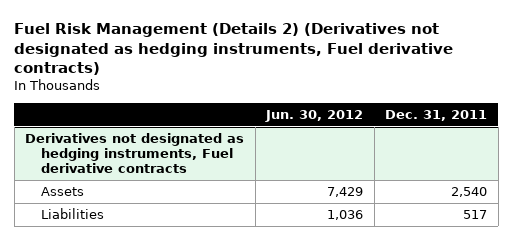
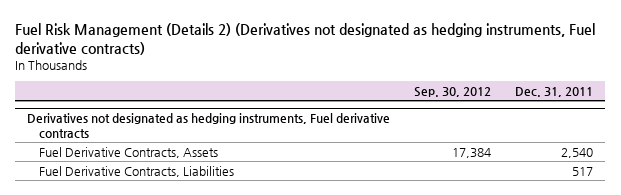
[265,109,364,122] Jun. 30, 2012 -> none
none -> [414,87,492,98] Sep. 30, 2012
[41,187,85,197] Assets -> [39,146,219,158] Fuel Derivative Contracts, Assets
[41,208,105,220] Liabilities -> [39,165,235,177] Fuel Derivative Contracts, Liabilities

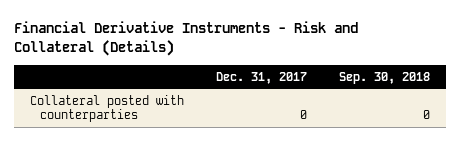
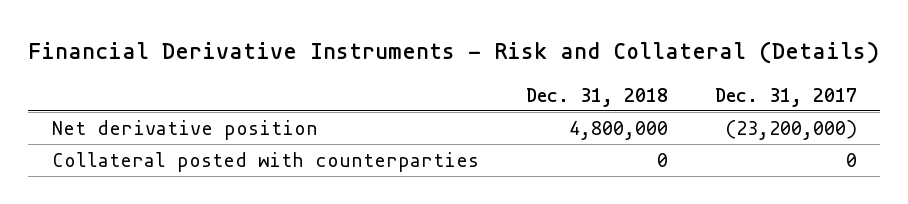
[338,71,430,84] Sep. 30, 2018 -> none
none -> [525,87,668,107] Dec. 31, 2018
none -> [51,119,318,140] Net derivative position

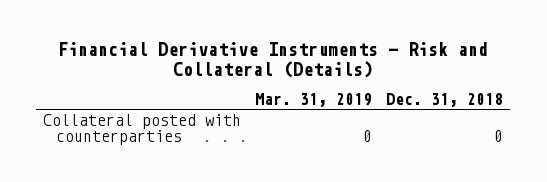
[714,87,857,107] Dec. 31, 2017 -> none
none -> [255,93,373,108] Mar. 31, 2019
[51,119,318,140] Net derivative position -> none

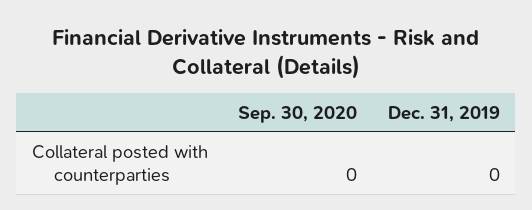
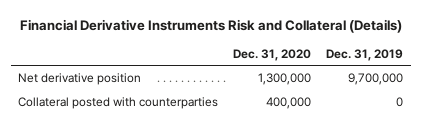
[51,29,479,80] Financial Derivative Instruments - Risk and Collateral (Details) -> [19,18,402,33] Financial Derivative Instruments Risk and Collateral (Details)
[238,105,358,123] Sep. 30, 2020 -> none
none -> [233,48,312,61] Dec. 31, 2020
none -> [18,73,142,86] Net derivative position

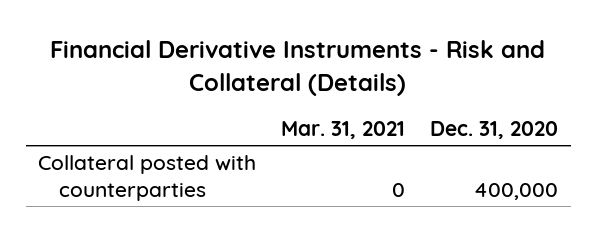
[19,18,402,33] Financial Derivative Instruments Risk and Collateral (Details) -> [50,40,546,96] Financial Derivative Instruments - Risk and Collateral (Details)
[326,48,404,61] Dec. 31, 2019 -> none
none -> [281,120,406,139] Mar. 31, 2021
[18,73,142,86] Net derivative position -> none

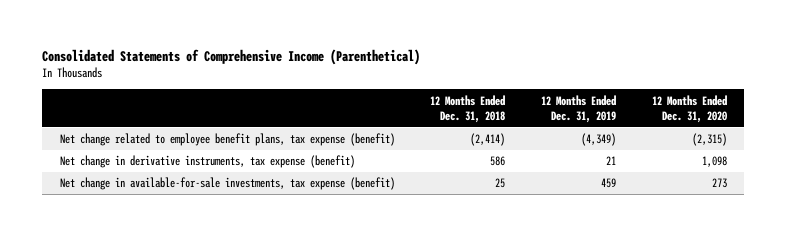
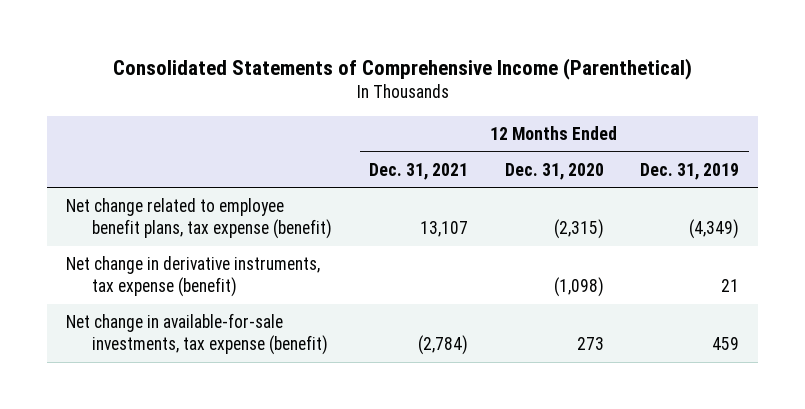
[430,94,506,123] 12 Months Ended Dec. 31, 2018 -> none
none -> [368,162,468,180] Dec. 31, 2021
[701,156,727,168] 1,098 -> [553,277,604,298] (1,098)

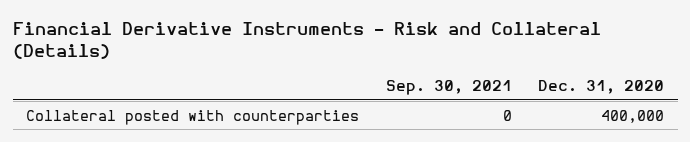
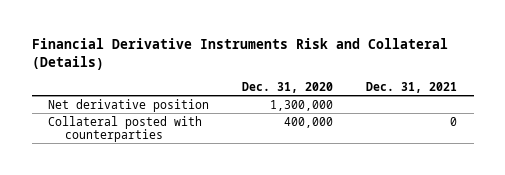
[12,21,601,60] Financial Derivative Instruments - Risk and Collateral (Details) -> [31,38,448,70] Financial Derivative Instruments Risk and Collateral (Details)
[385,80,512,96] Sep. 30, 2021 -> none
none -> [366,81,458,93] Dec. 31, 2021
none -> [48,98,210,112] Net derivative position

